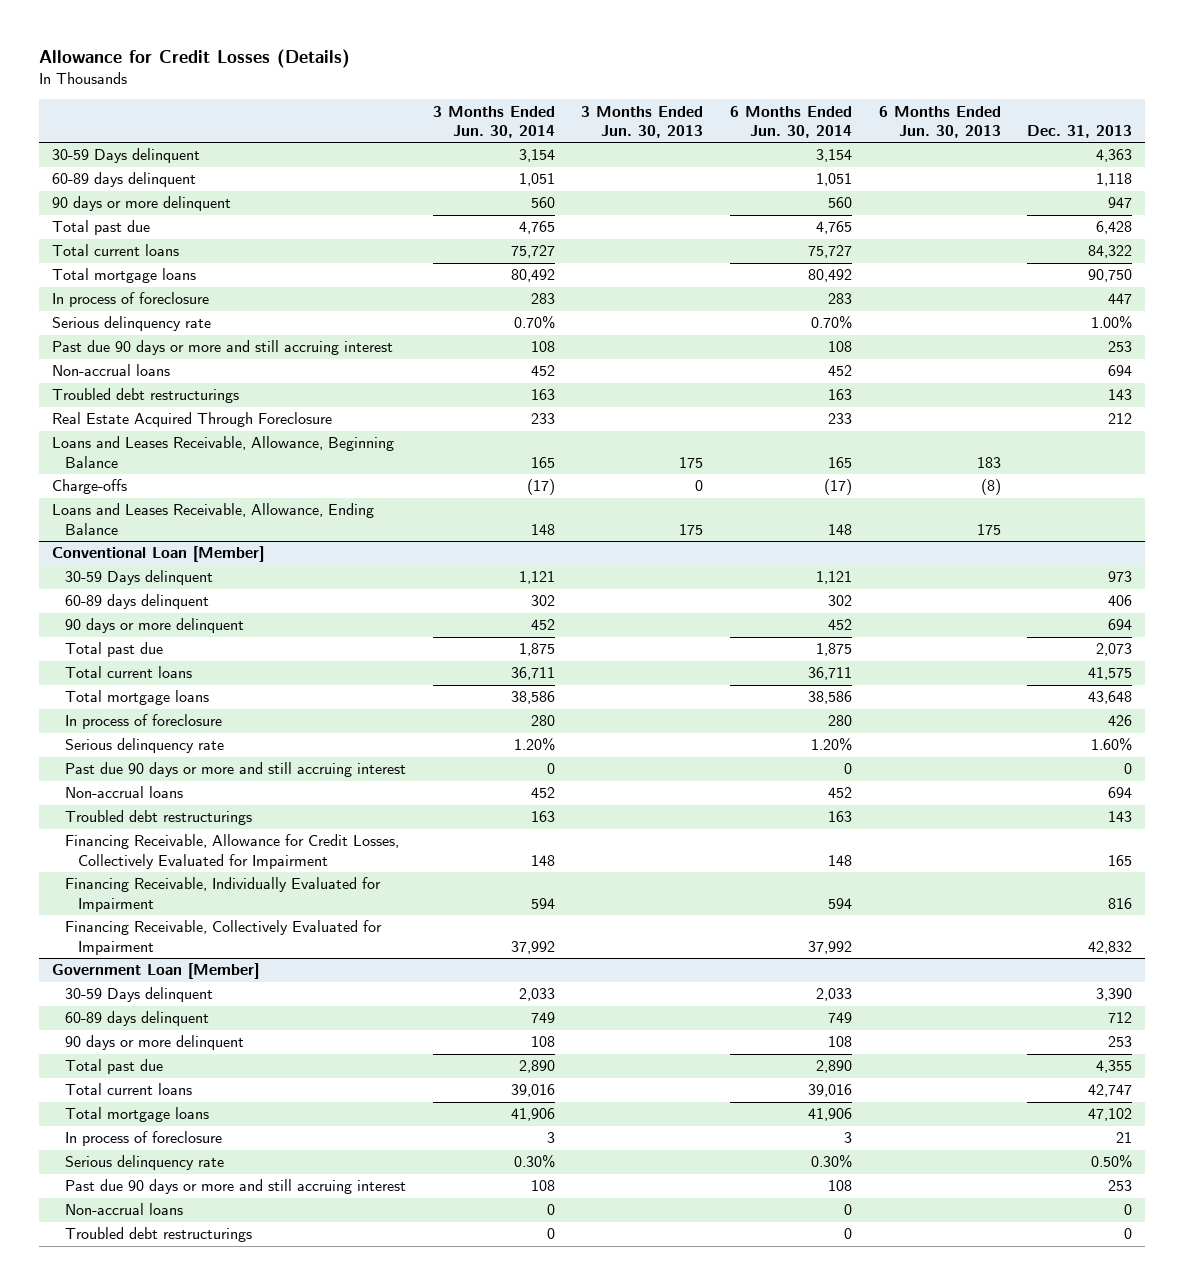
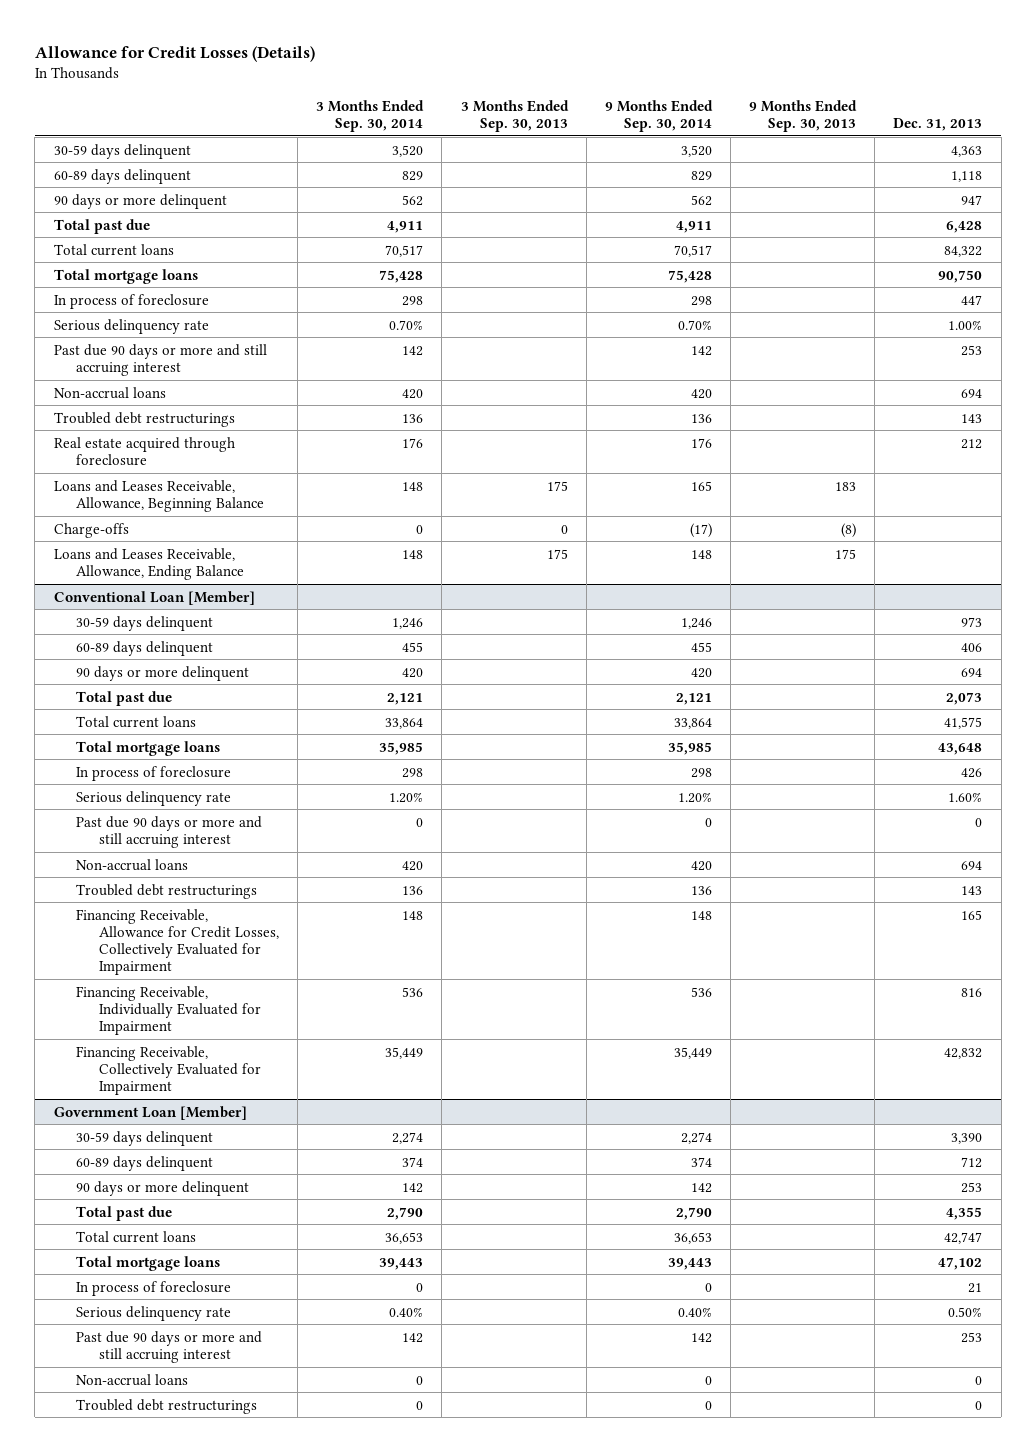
[432,105,555,139] 3 Months Ended Jun. 30, 2014 -> none
[581,105,704,139] 3 Months Ended Jun. 30, 2013 -> none
[729,105,852,139] 6 Months Ended Jun. 30, 2014 -> none
[878,105,1001,139] 6 Months Ended Jun. 30, 2013 -> none
none -> [316,99,425,132] 3 Months Ended Sep. 30, 2014
none -> [460,99,569,132] 3 Months Ended Sep. 30, 2013
none -> [604,99,713,132] 9 Months Ended Sep. 30, 2014
none -> [749,99,858,132] 9 Months Ended Sep. 30, 2013
[52,148,201,164] 30-59 Days delinquent -> [53,143,191,159] 30-59 days delinquent
[52,412,333,428] Real Estate Acquired Through Foreclosure -> [53,436,235,466] Real estate acquired through foreclosure
[65,570,214,586] 30-59 Days delinquent -> [76,615,214,631] 30-59 days delinquent
[65,987,214,1003] 30-59 Days delinquent -> [76,1130,214,1146] 30-59 days delinquent

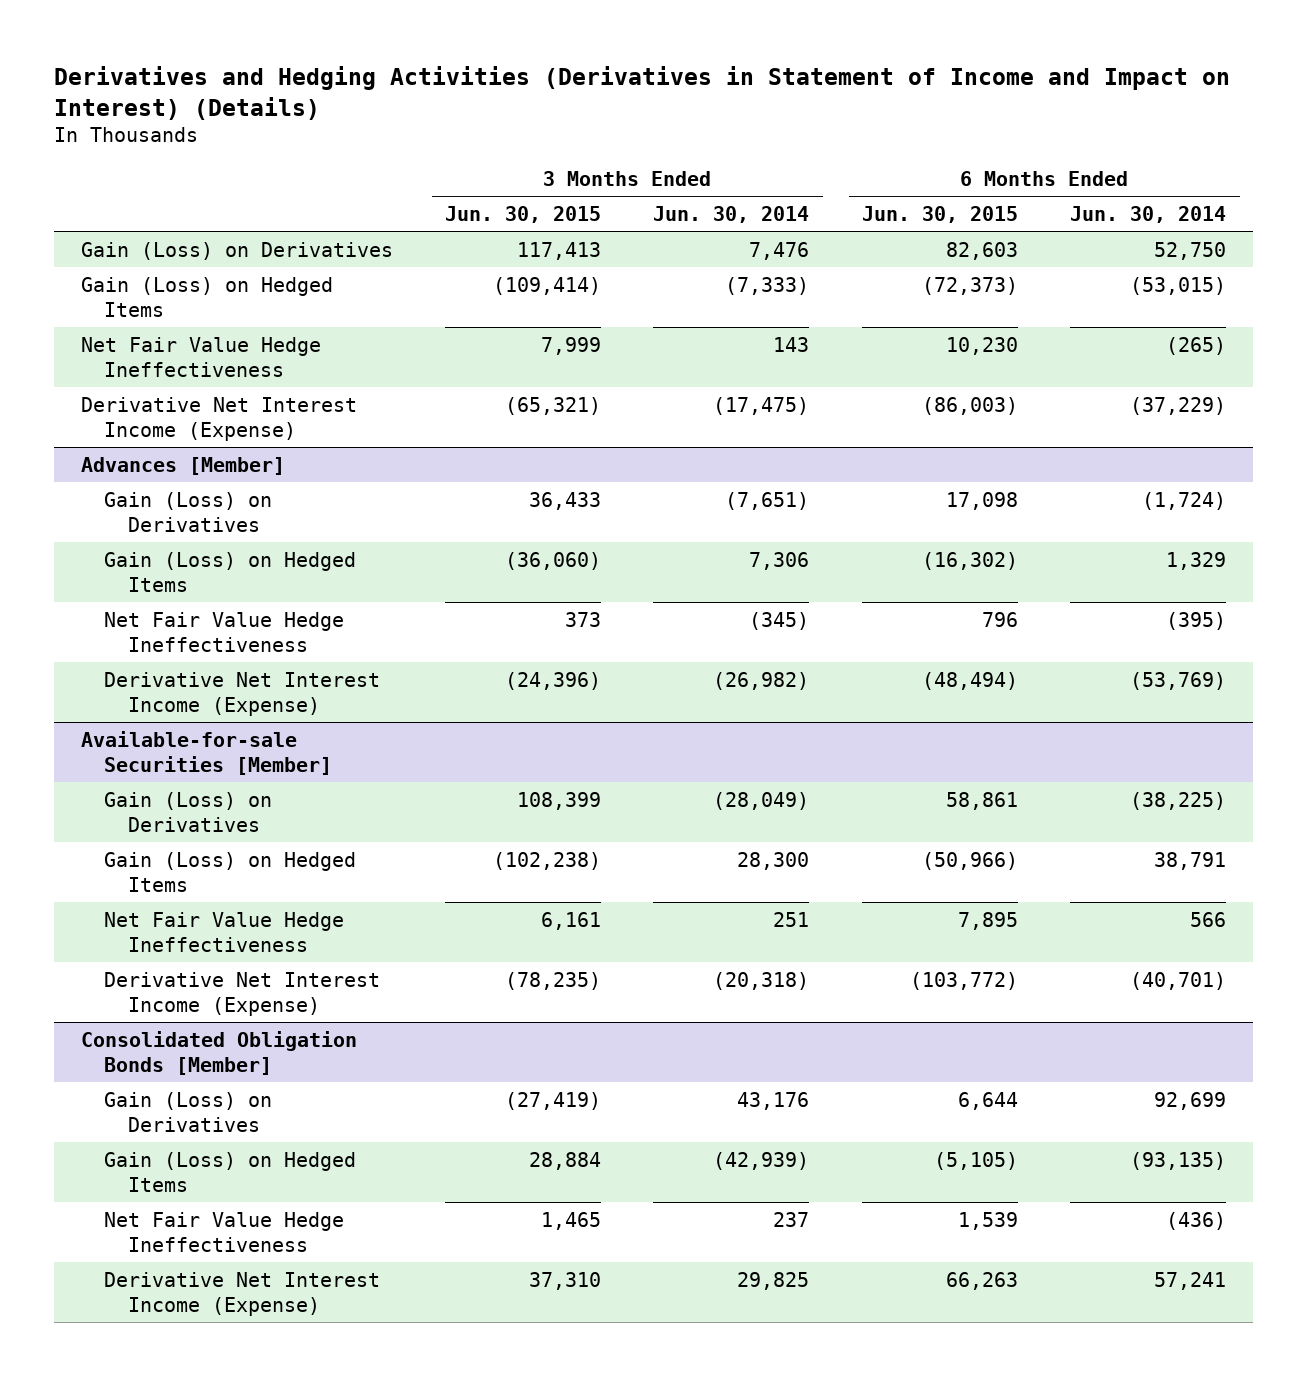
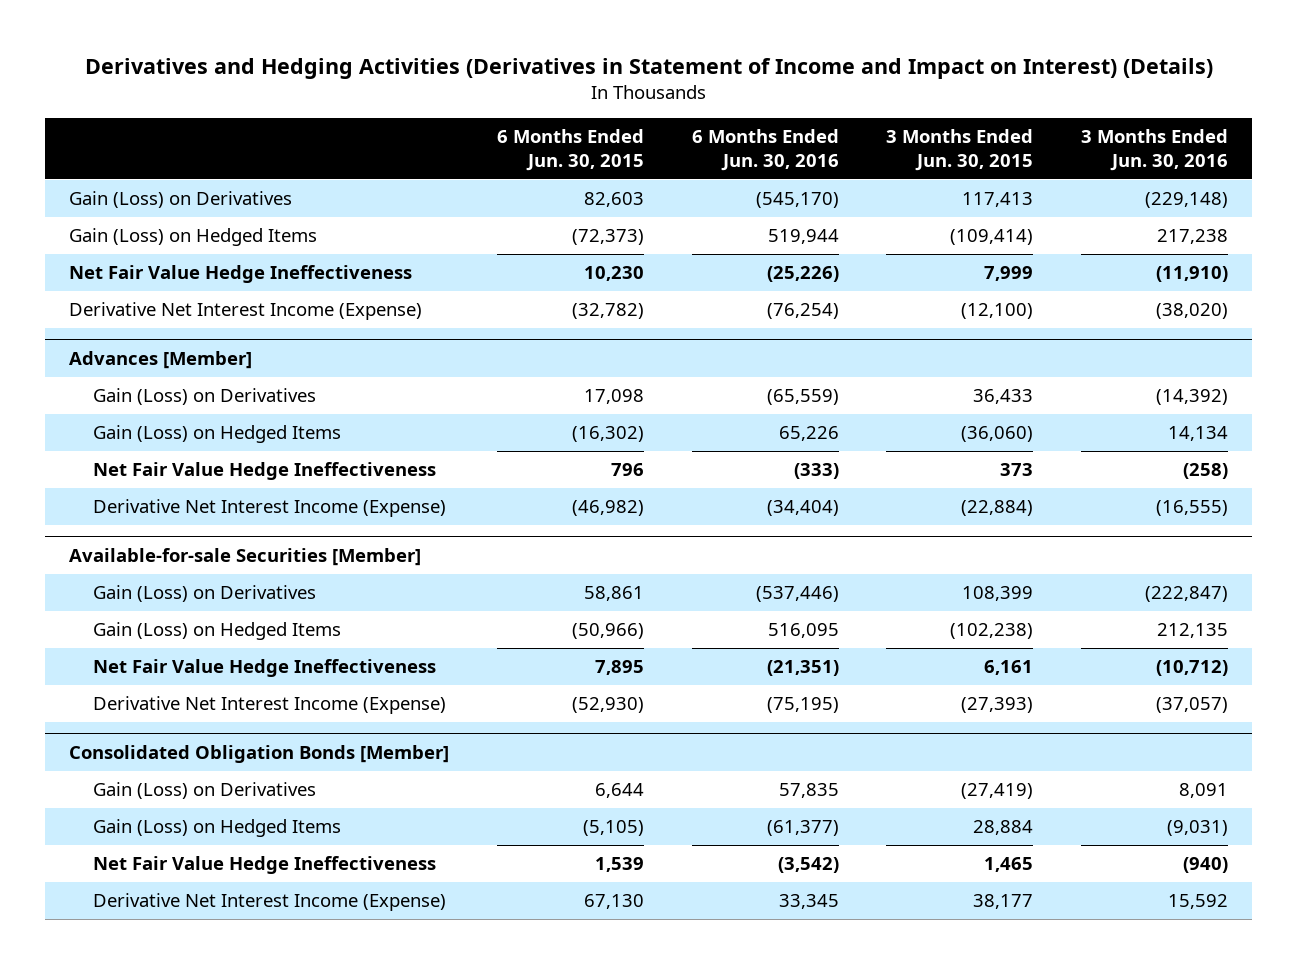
[653,206,810,224] Jun. 30, 2014 -> none
[1070,206,1227,224] Jun. 30, 2014 -> none
none -> [691,129,839,171] 6 Months Ended Jun. 30, 2016
none -> [1081,129,1229,171] 3 Months Ended Jun. 30, 2016
[505,396,602,415] (65,321) -> [961,303,1034,320] (12,100)
[921,396,1018,415] (86,003) -> [571,303,644,320] (32,782)
[505,671,602,690] (24,396) -> [961,500,1034,517] (22,884)
[921,671,1018,690] (48,494) -> [571,500,644,517] (46,982)
[505,971,602,990] (78,235) -> [961,697,1034,714] (27,393)
[909,971,1018,990] (103,772) -> [571,697,644,714] (52,930)
[529,1271,602,1290] 37,310 -> [973,894,1034,910] 38,177
[945,1271,1018,1290] 66,263 -> [583,894,644,910] 67,130

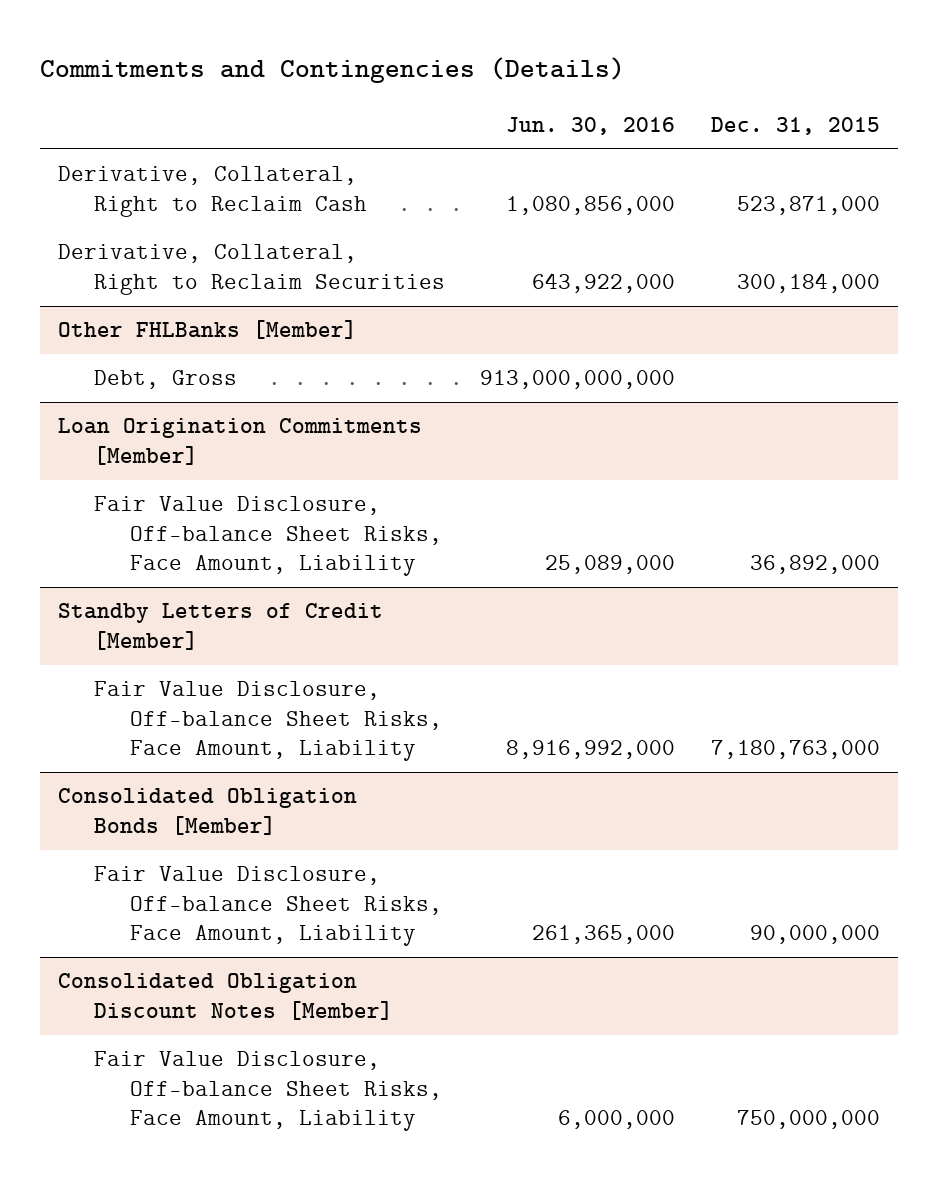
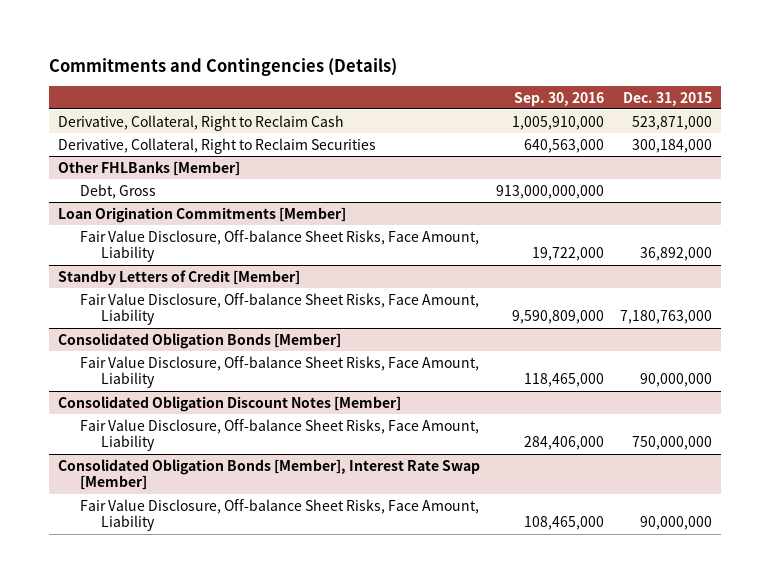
[506,117,676,136] Jun. 30, 2016 -> none
none -> [514,91,605,106] Sep. 30, 2016
none -> [57,458,480,491] Consolidated Obligation Bonds [Member], Interest Rate Swap [Member]
none -> [79,498,479,532] Fair Value Disclosure, Off-balance Sheet Risks, Face Amount, Liability

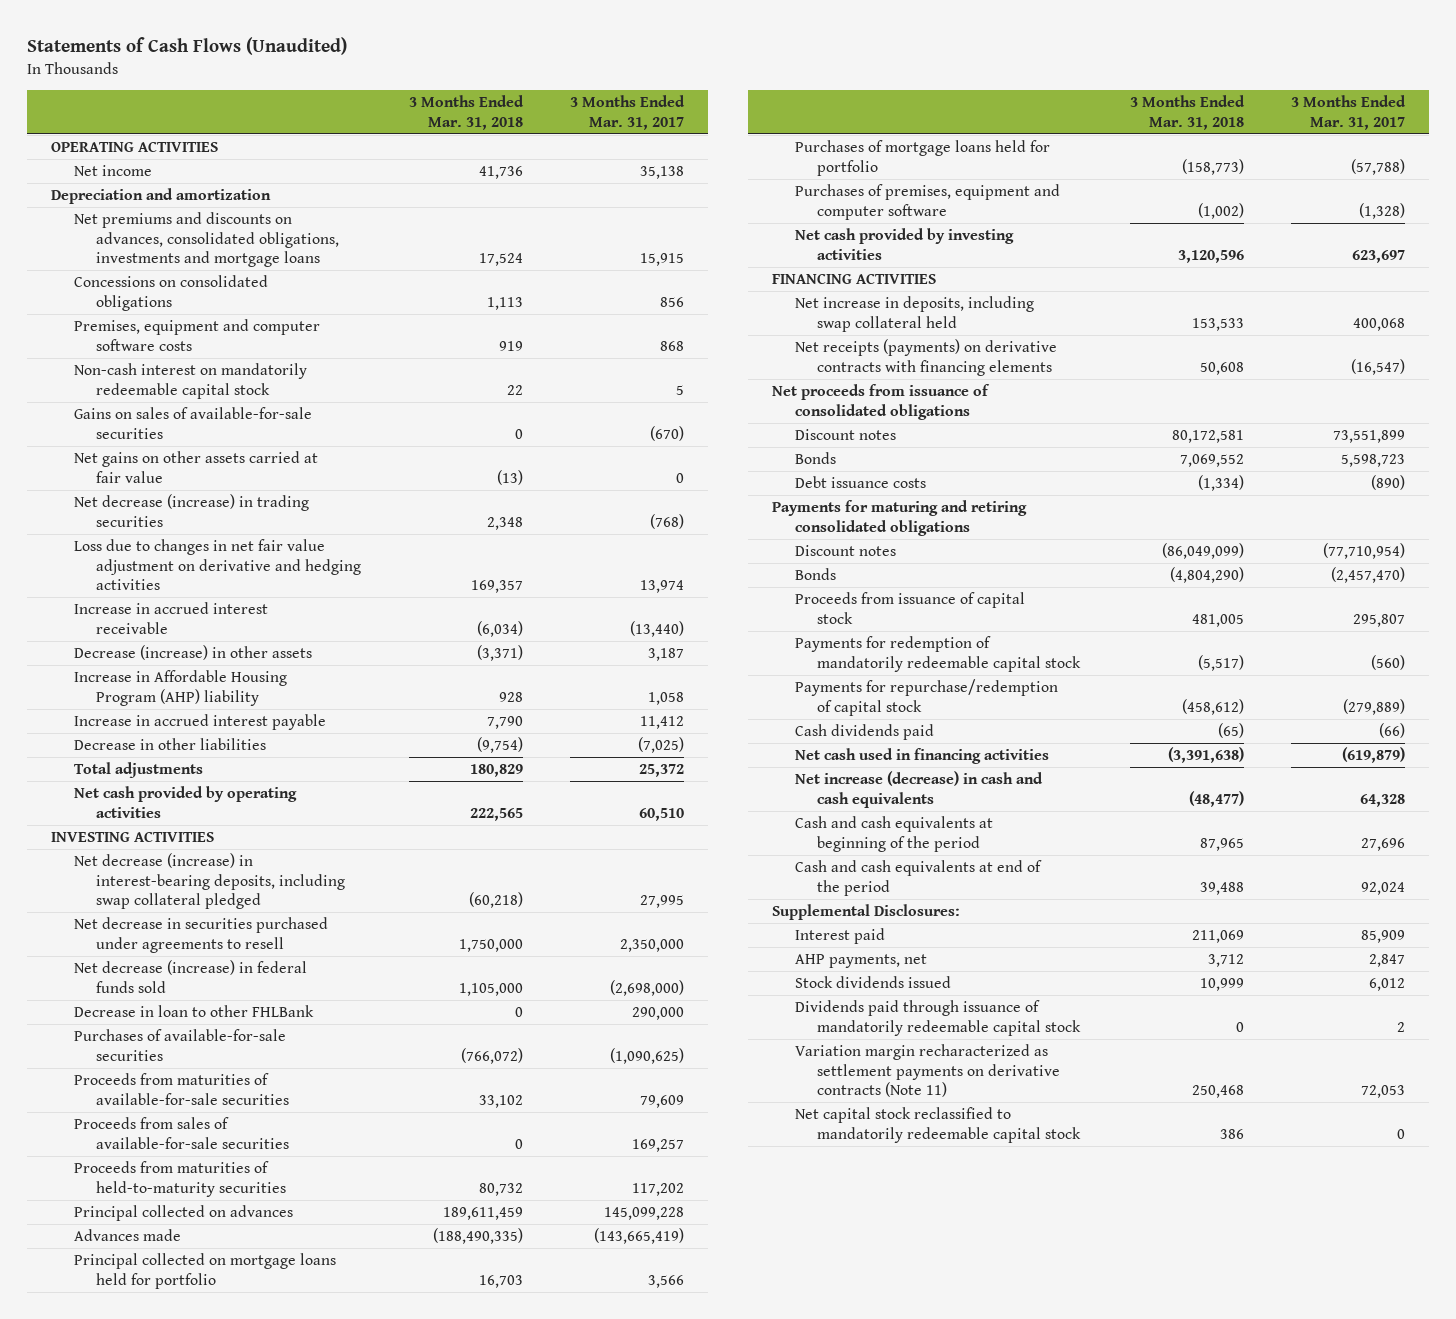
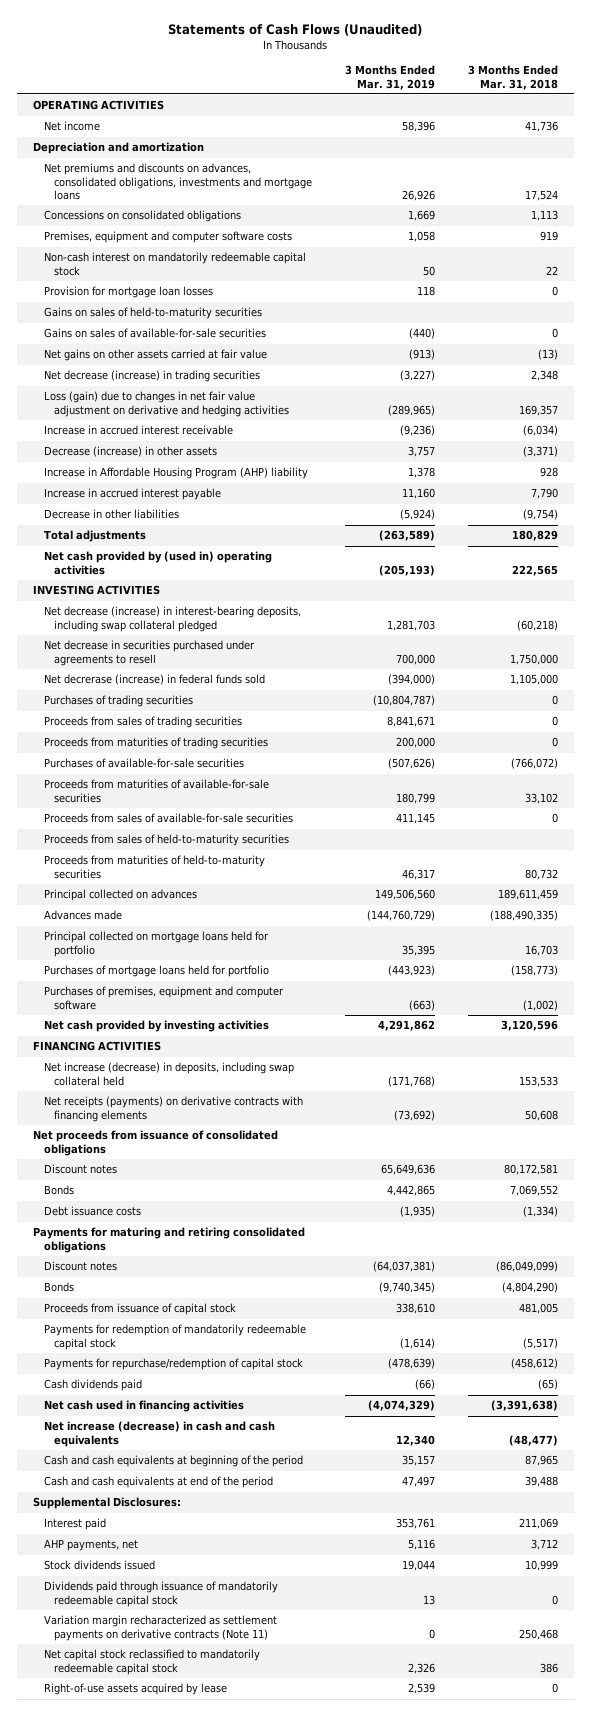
[570,94,686,130] 3 Months Ended Mar. 31, 2017 -> none
none -> [344,65,435,90] 3 Months Ended Mar. 31, 2019
none -> [43,286,213,299] Provision for mortgage loan losses
none -> [43,307,262,320] Gains on sales of held-to-maturity securities
[73,538,361,591] Loss due to changes in net fair value adjustment on derivative and hedging activities -> [43,391,290,417] Loss (gain) due to changes in net fair value adjustment on derivative and hedging activities
[73,785,297,818] Net cash provided by operating activities -> [43,551,272,575] Net cash provided by (used in) operating activities
[73,1004,314,1017] Decrease in loan to other FHLBank -> none
[73,959,307,993] Net decrease (increase) in federal funds sold -> [43,674,265,686] Net decrerase (increase) in federal funds sold
none -> [43,695,193,708] Purchases of trading securities
none -> [43,716,242,729] Proceeds from sales of trading securities
none -> [43,737,268,750] Proceeds from maturities of trading securities
none -> [43,834,289,847] Proceeds from sales of held-to-maturity securities
[794,295,1034,332] Net increase in deposits, including swap collateral held -> [43,1062,294,1086] Net increase (decrease) in deposits, including swap collateral held
none -> [43,1683,227,1696] Right-of-use assets acquired by lease

